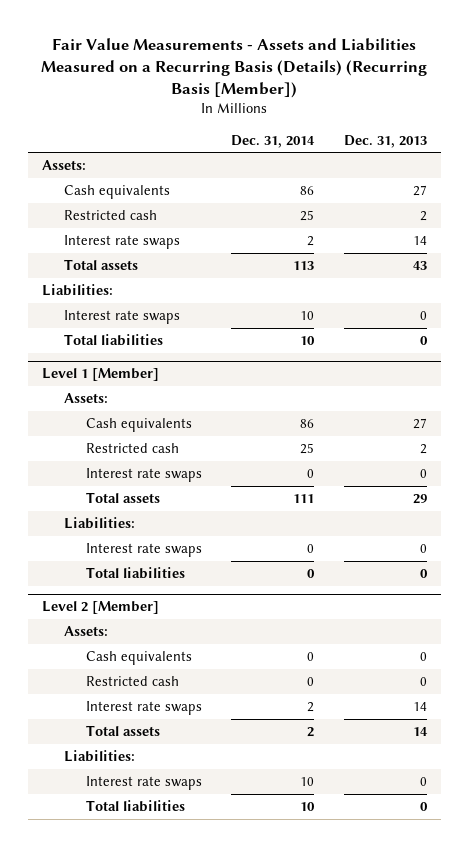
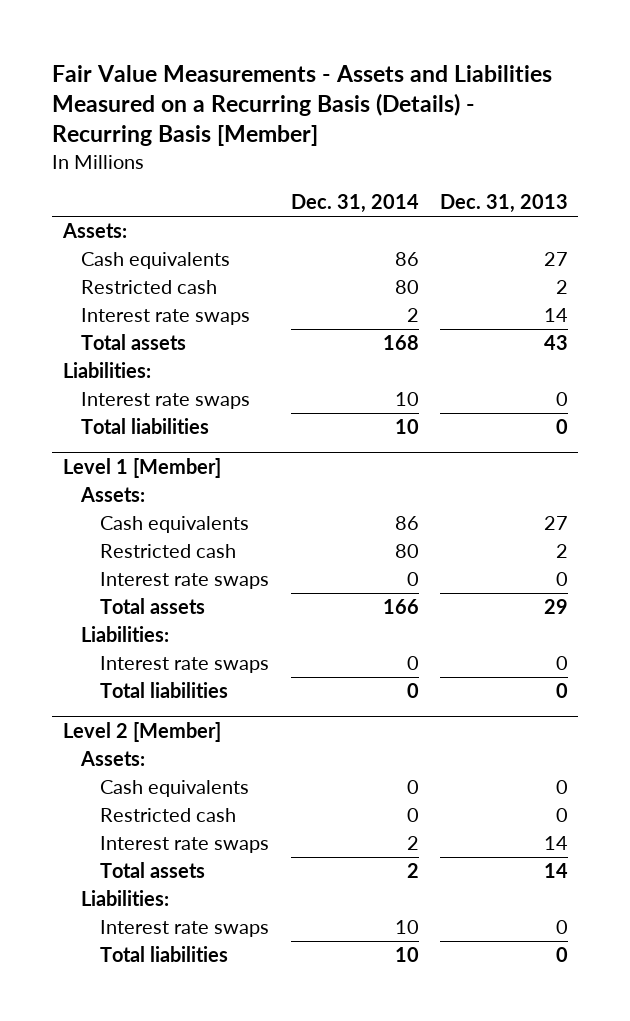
[41,37,428,99] Fair Value Measurements - Assets and Liabilities Measured on a Recurring Basis (Details) (Recurring Basis [Member]) -> [51,65,552,147] Fair Value Measurements - Assets and Liabilities Measured on a Recurring Basis (Details) - Recurring Basis [Member]
[300,210,315,222] 25 -> [394,280,419,295] 80
[293,261,315,271] 113 -> [382,335,419,351] 168
[300,443,315,455] 25 -> [394,544,419,559] 80
[293,494,315,504] 111 -> [382,599,419,615] 166

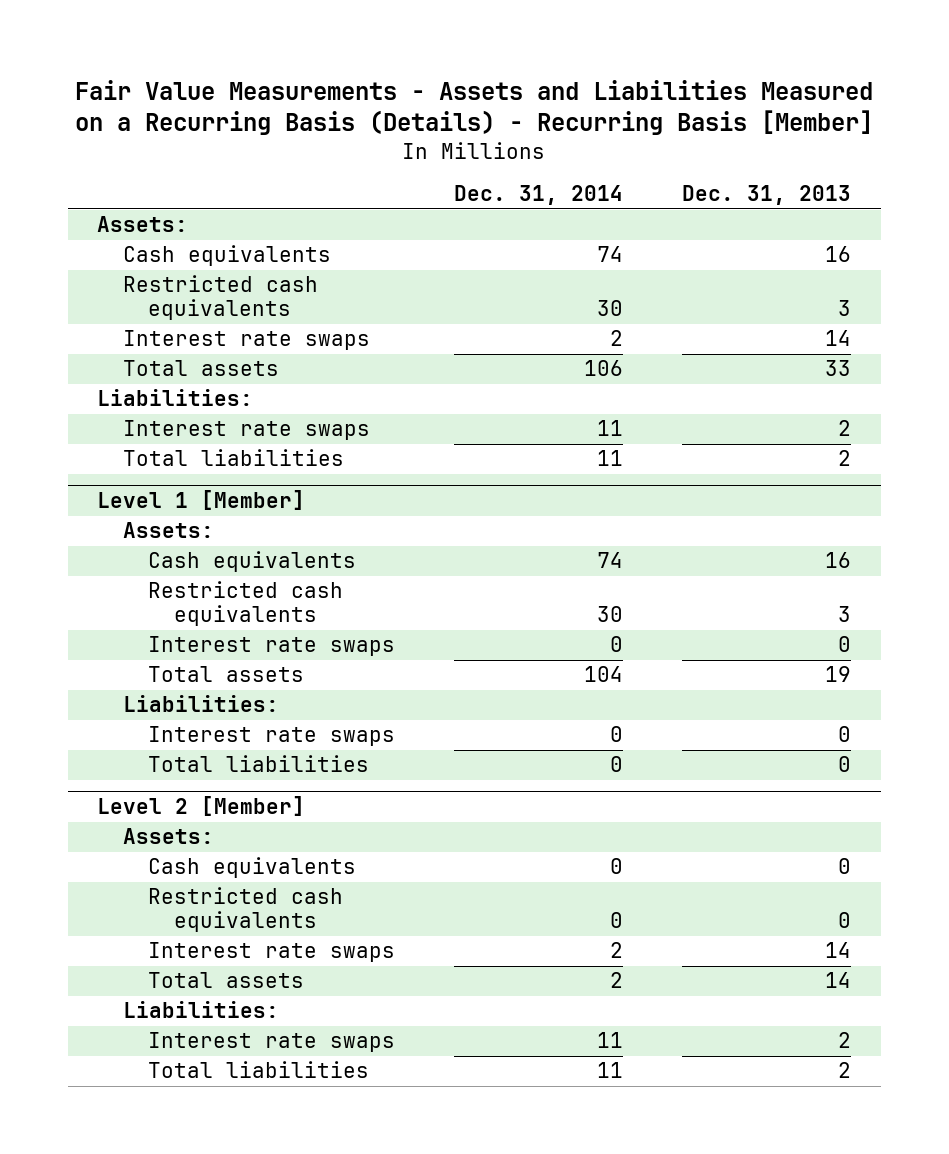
[394,252,419,267] 86 -> [597,246,624,263] 74
[543,252,568,267] 27 -> [825,246,852,263] 16
[81,280,218,295] Restricted cash -> [122,275,318,321] Restricted cash equivalents
[394,280,419,295] 80 -> [597,300,624,317] 30
[555,280,568,295] 2 -> [838,300,852,317] 3
[382,335,419,351] 168 -> [584,360,624,377] 106
[543,335,568,351] 43 -> [825,360,852,377] 33
[394,392,419,407] 10 -> [597,420,624,437] 11
[555,392,568,407] 0 -> [838,420,852,437] 2
[394,419,419,435] 10 -> [597,450,624,467] 11
[555,419,568,435] 0 -> [838,450,852,467] 2
[394,516,419,531] 86 -> [597,552,624,569] 74
[543,516,568,531] 27 -> [825,552,852,569] 16
[100,544,237,559] Restricted cash -> [148,581,344,627] Restricted cash equivalents
[394,544,419,559] 80 -> [597,606,624,623] 30
[555,544,568,559] 2 -> [838,606,852,623] 3
[382,599,419,615] 166 -> [584,666,624,683] 104
[543,599,568,615] 29 -> [825,666,852,683] 19
[100,808,237,823] Restricted cash -> [148,887,344,933] Restricted cash equivalents
[394,920,419,935] 10 -> [597,1032,624,1049] 11
[555,920,568,935] 0 -> [838,1032,852,1049] 2
[394,947,419,963] 10 -> [597,1062,624,1079] 11
[555,947,568,963] 0 -> [838,1062,852,1079] 2

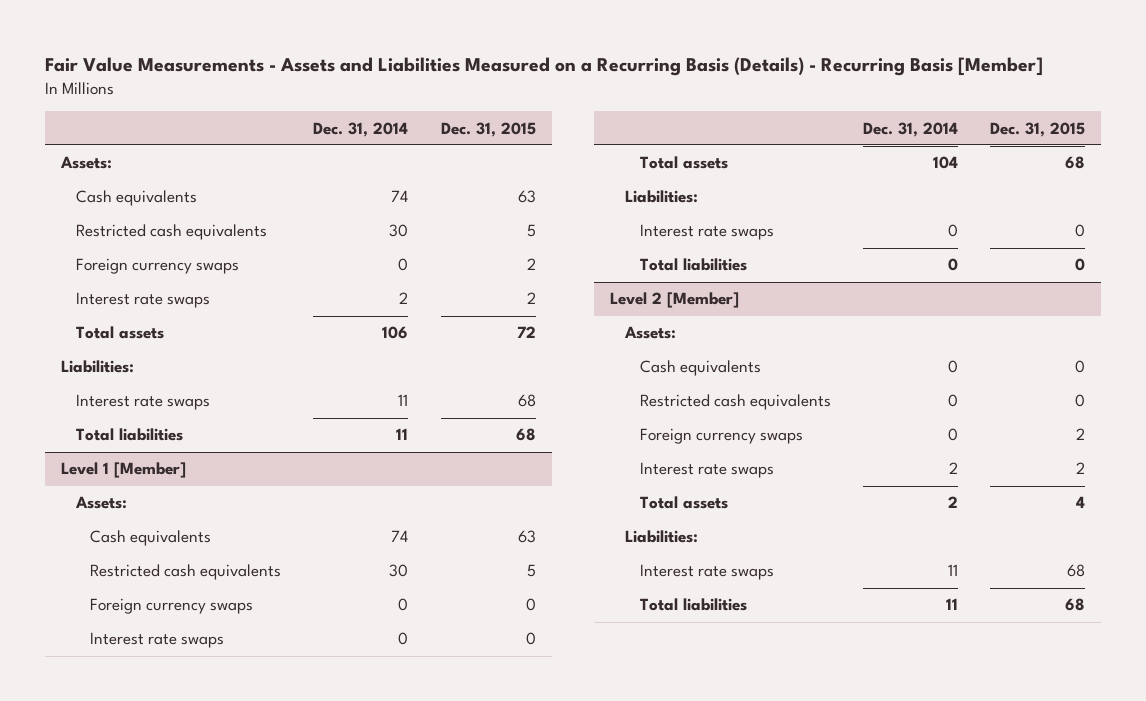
[682,185,852,206] Dec. 31, 2013 -> none
none -> [440,121,536,137] Dec. 31, 2015
none -> [75,258,239,275] Foreign currency swaps
none -> [90,598,254,615] Foreign currency swaps
none -> [639,428,803,445] Foreign currency swaps

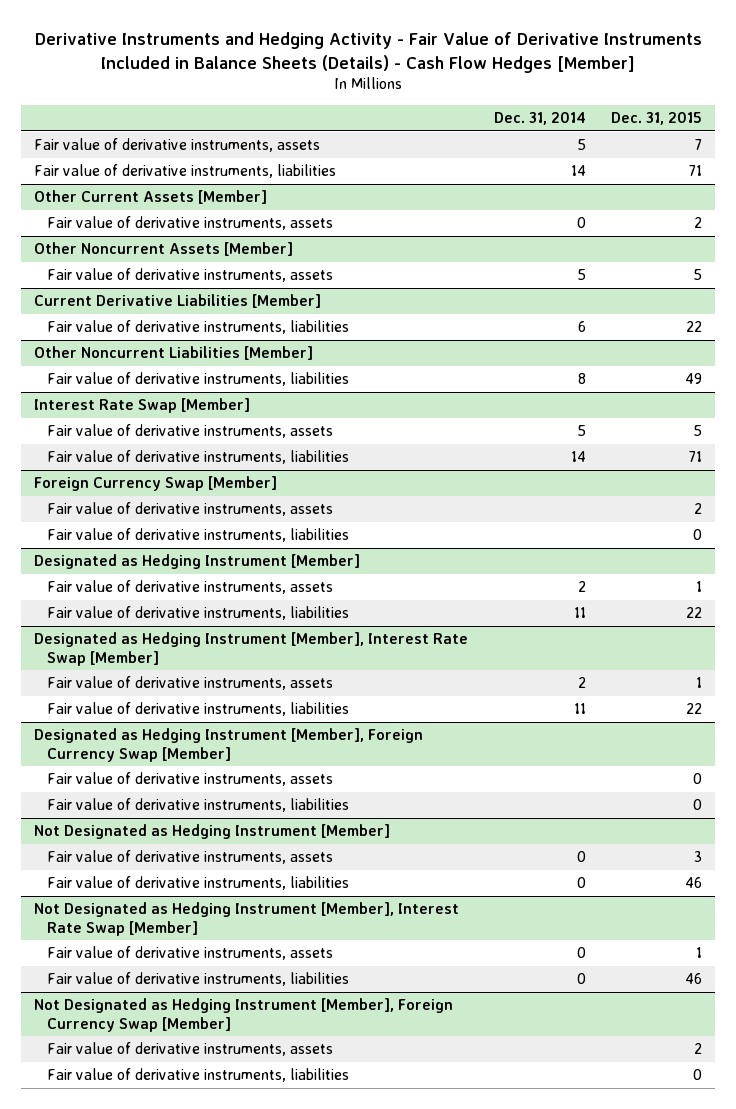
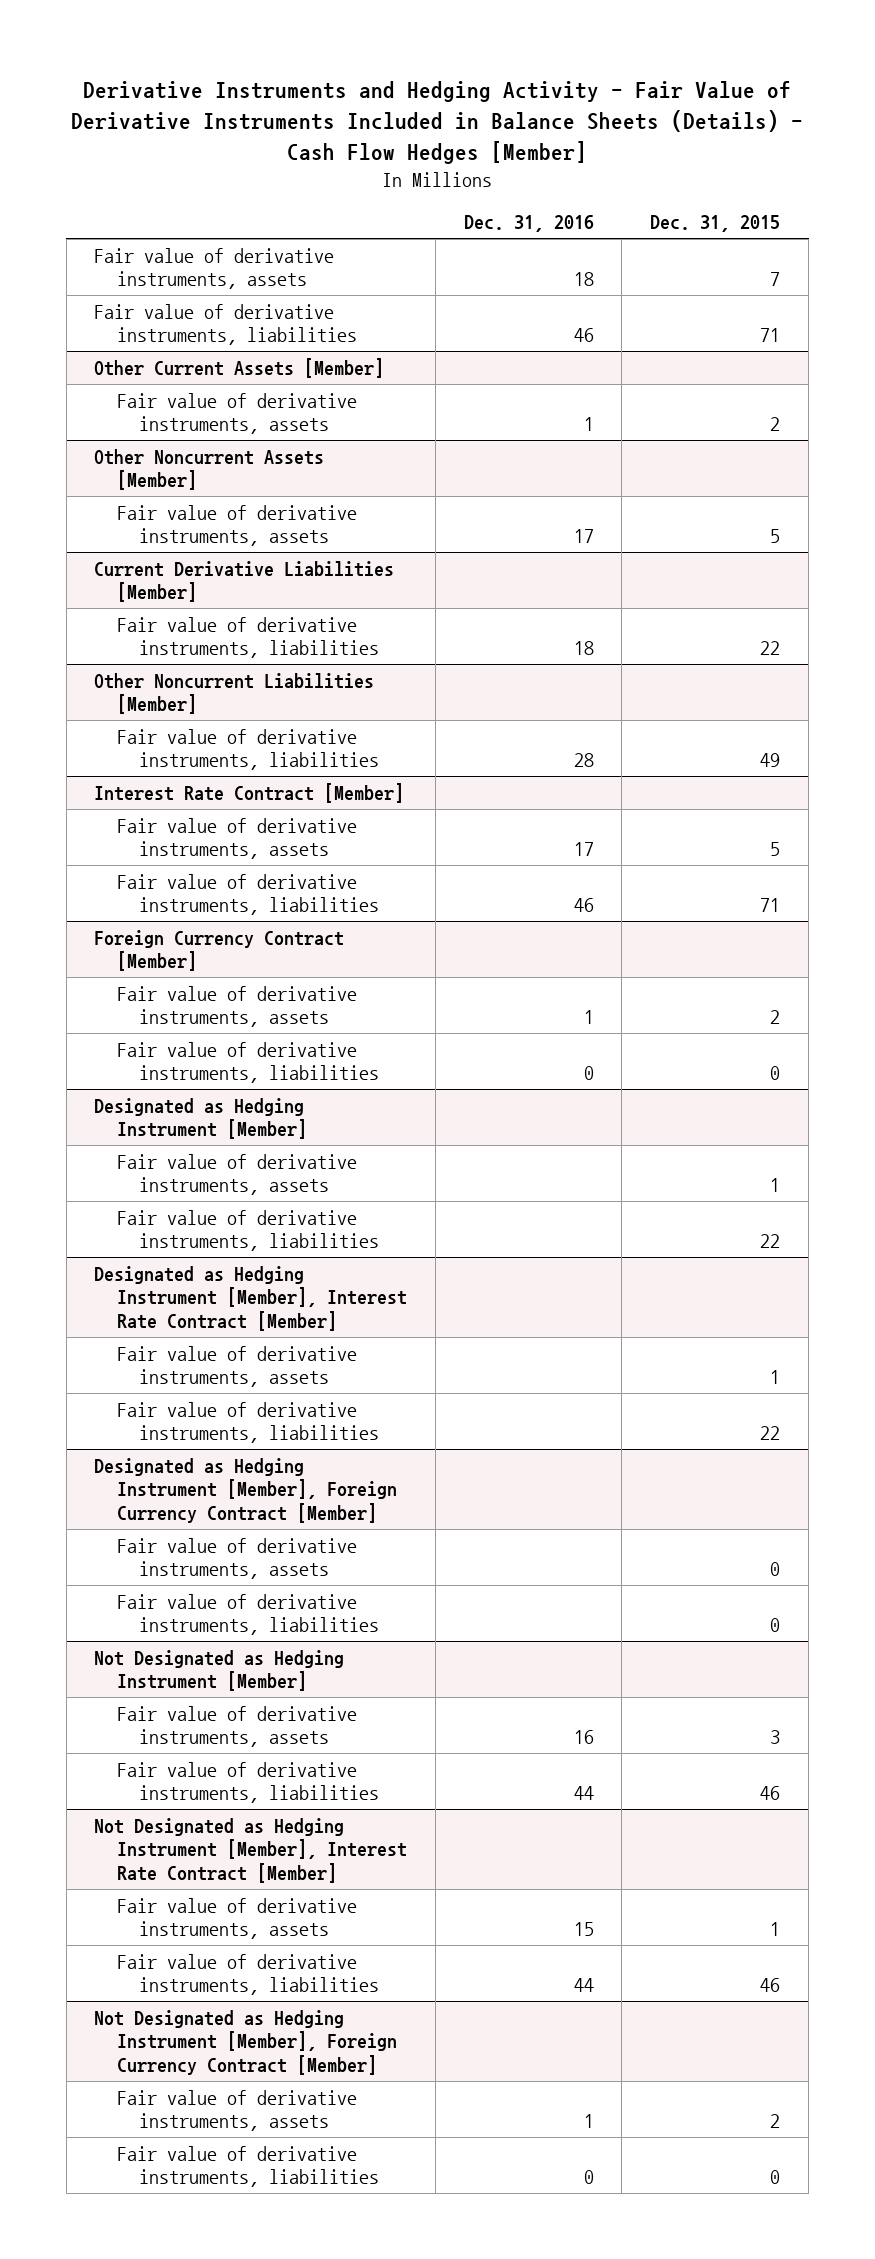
[493,111,586,125] Dec. 31, 2014 -> none
none -> [463,215,594,233] Dec. 31, 2016
[33,398,250,414] Interest Rate Swap [Member] -> [94,782,405,803] Interest Rate Contract [Member]
[33,476,277,492] Foreign Currency Swap [Member] -> [94,929,345,972] Foreign Currency Contract [Member]
[33,632,468,666] Designated as Hedging Instrument [Member], Interest Rate Swap [Member] -> [94,1265,407,1331] Designated as Hedging Instrument [Member], Interest Rate Contract [Member]
[33,728,423,762] Designated as Hedging Instrument [Member], Foreign Currency Swap [Member] -> [94,1457,397,1523] Designated as Hedging Instrument [Member], Foreign Currency Contract [Member]
[33,902,459,936] Not Designated as Hedging Instrument [Member], Interest Rate Swap [Member] -> [94,1817,407,1883] Not Designated as Hedging Instrument [Member], Interest Rate Contract [Member]
[33,998,453,1032] Not Designated as Hedging Instrument [Member], Foreign Currency Swap [Member] -> [94,2009,397,2075] Not Designated as Hedging Instrument [Member], Foreign Currency Contract [Member]

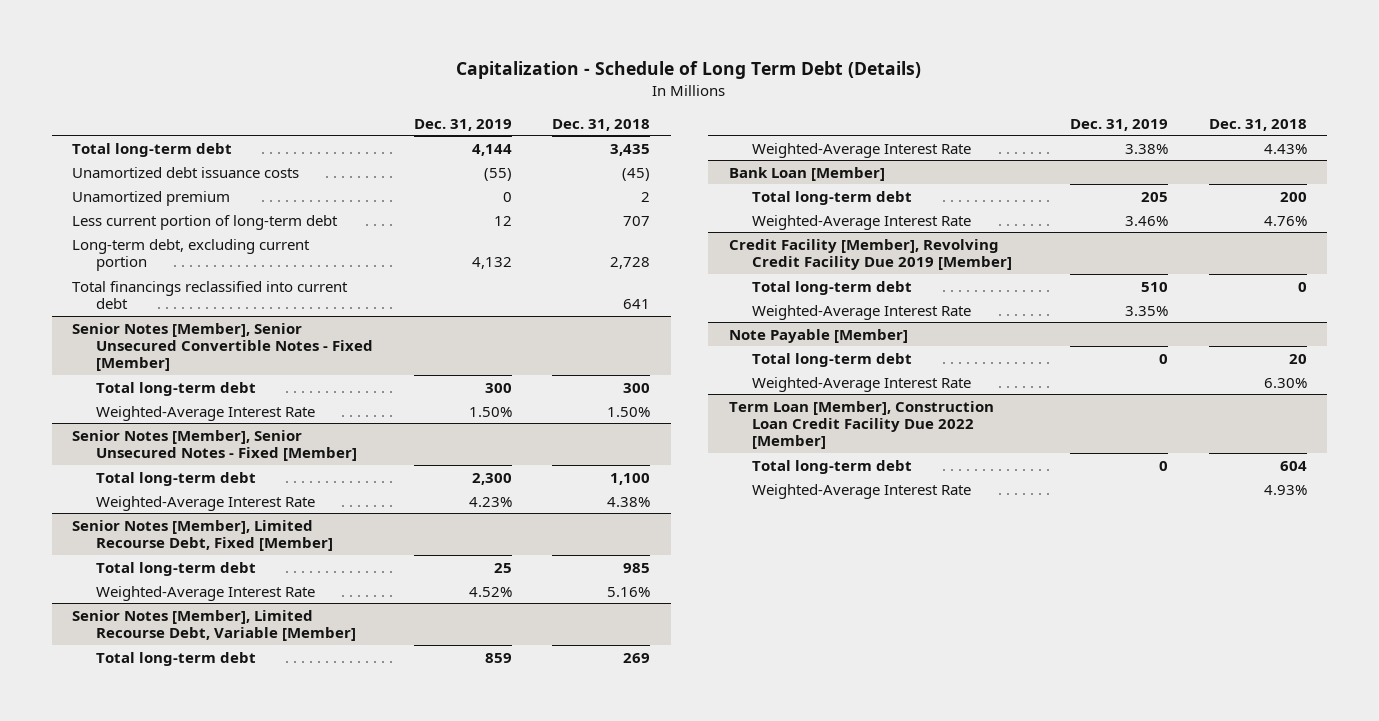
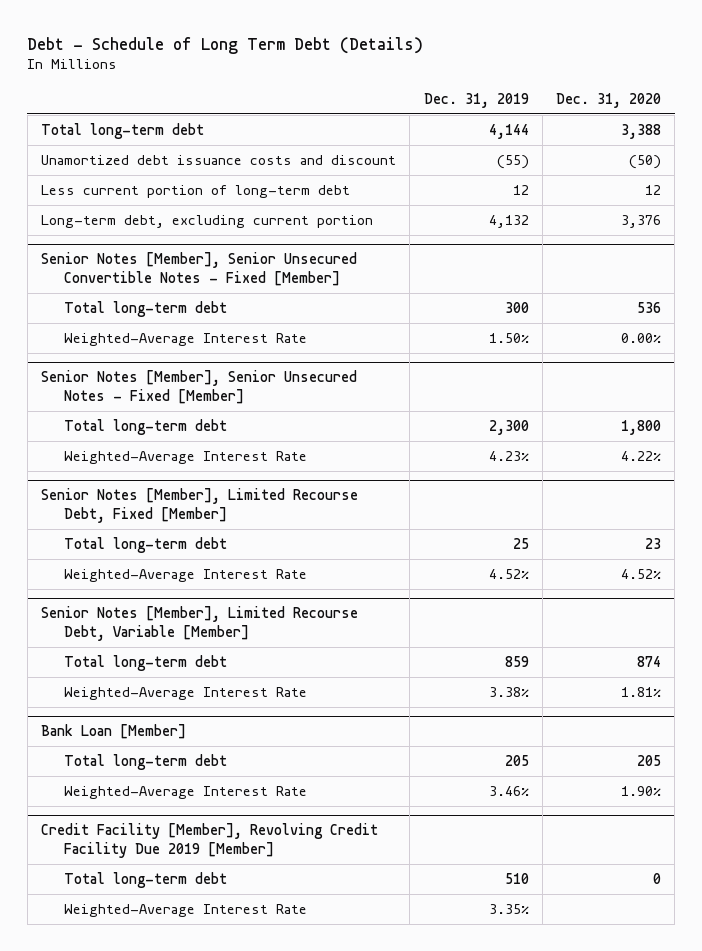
[456,61,922,80] Capitalization - Schedule of Long Term Debt (Details) -> [27,36,424,54] Debt - Schedule of Long Term Debt (Details)
[552,118,651,131] Dec. 31, 2018 -> none
none -> [556,92,662,108] Dec. 31, 2020
[72,190,231,206] Unamortized premium -> none
[72,166,300,178] Unamortized debt issuance costs -> [41,155,397,166] Unamortized debt issuance costs and discount
[72,280,349,310] Total financings reclassified into current debt -> none
[728,328,908,343] Note Payable [Member] -> none
[752,352,913,367] Total long-term debt -> none
[752,376,972,392] Weighted-Average Interest Rate -> none
[728,400,994,450] Term Loan [Member], Construction Loan Credit Facility Due 2022 [Member] -> none
[752,459,913,474] Total long-term debt -> none
[752,483,972,499] Weighted-Average Interest Rate -> none

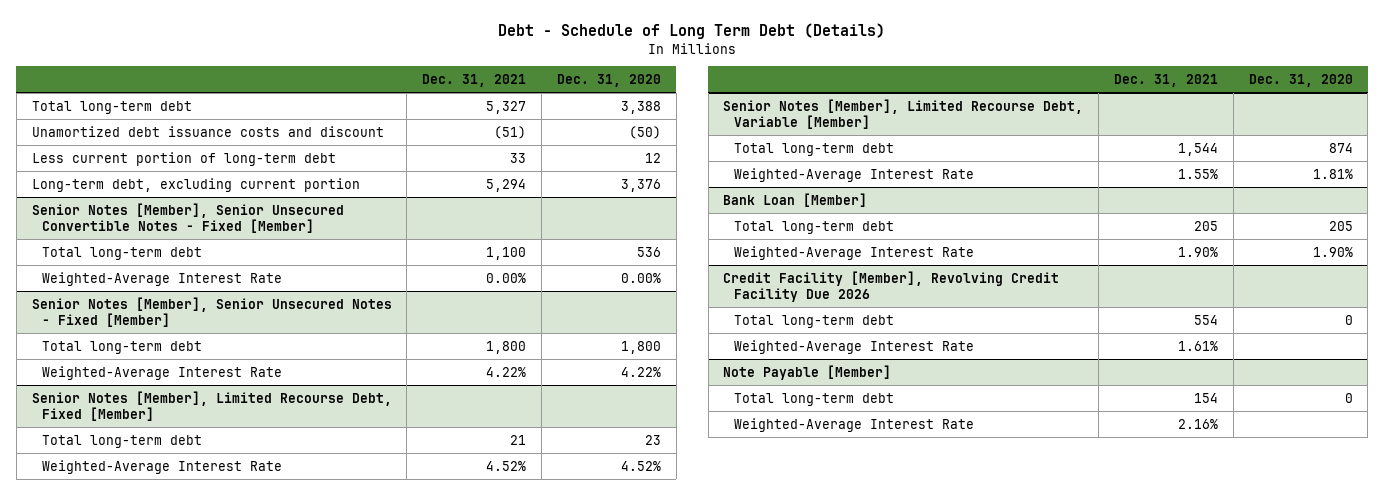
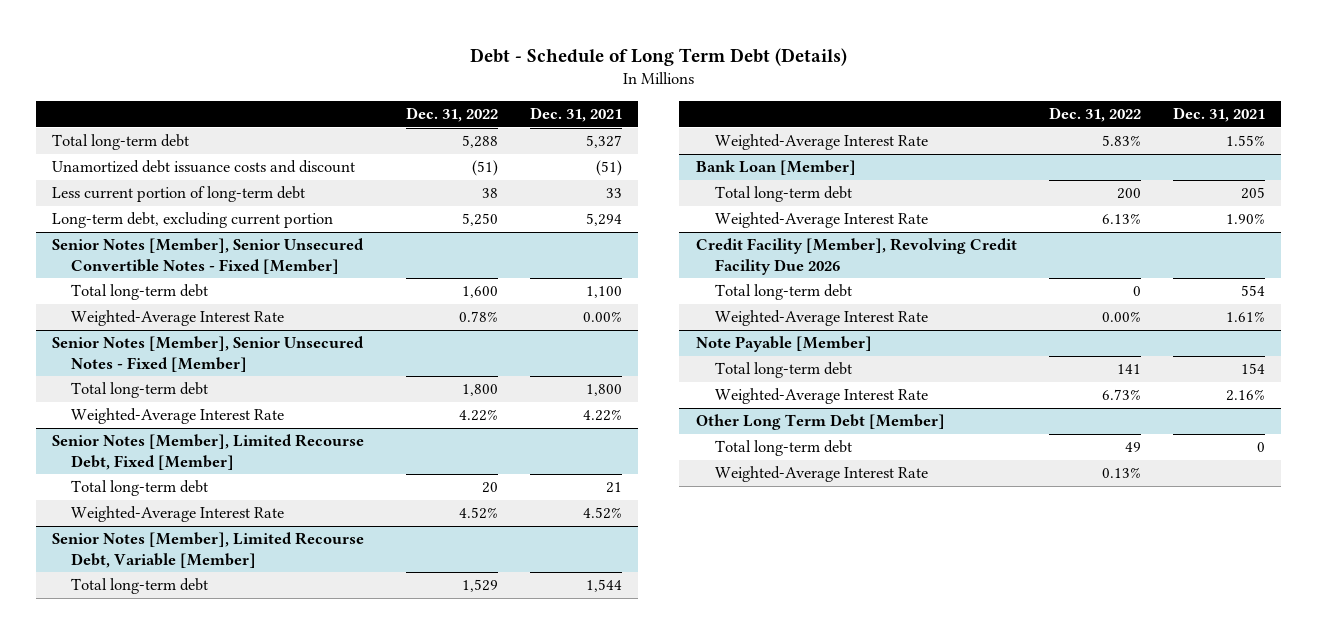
[556,74,661,88] Dec. 31, 2020 -> none
none -> [405,106,498,122] Dec. 31, 2022
none -> [695,414,945,431] Other Long Term Debt [Member]
none -> [714,440,852,457] Total long-term debt
none -> [714,466,928,483] Weighted-Average Interest Rate

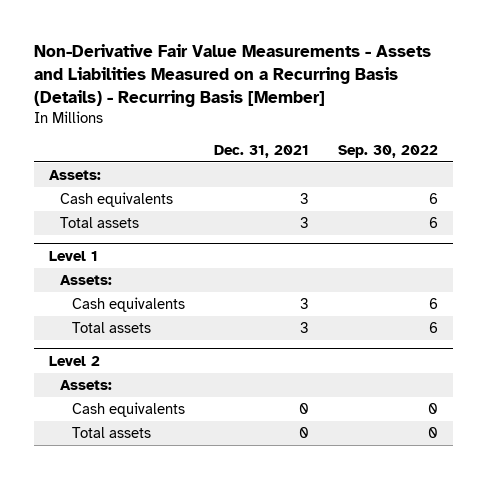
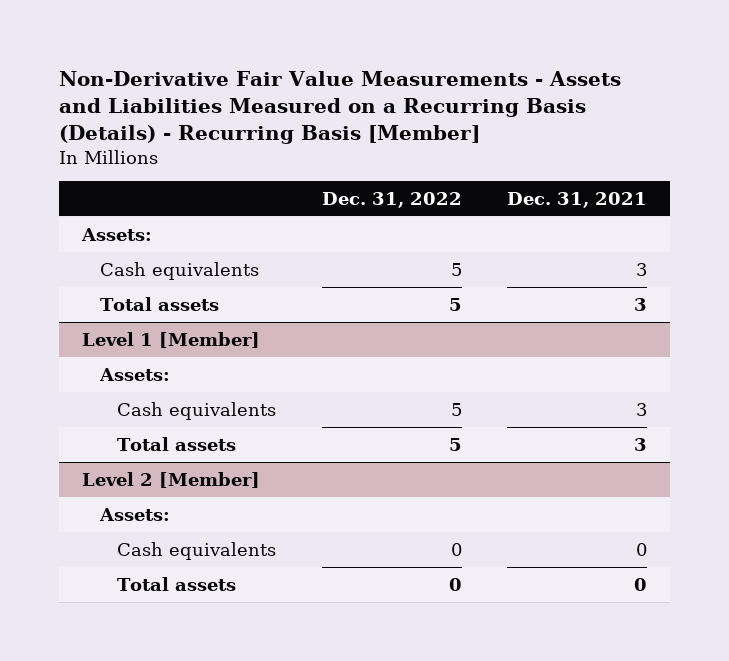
[338,144,439,158] Sep. 30, 2022 -> none
none -> [321,191,462,208] Dec. 31, 2022
[48,250,98,261] Level 1 -> [81,331,260,348] Level 1 [Member]
[48,355,100,366] Level 2 -> [81,471,260,488] Level 2 [Member]

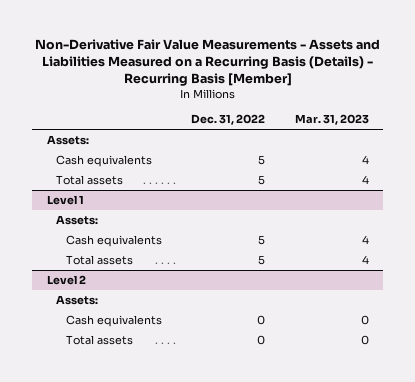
[507,191,648,208] Dec. 31, 2021 -> none
none -> [294,114,369,126] Mar. 31, 2023
[81,331,260,348] Level 1 [Member] -> [46,195,84,206] Level 1
[81,471,260,488] Level 2 [Member] -> [46,275,86,286] Level 2

